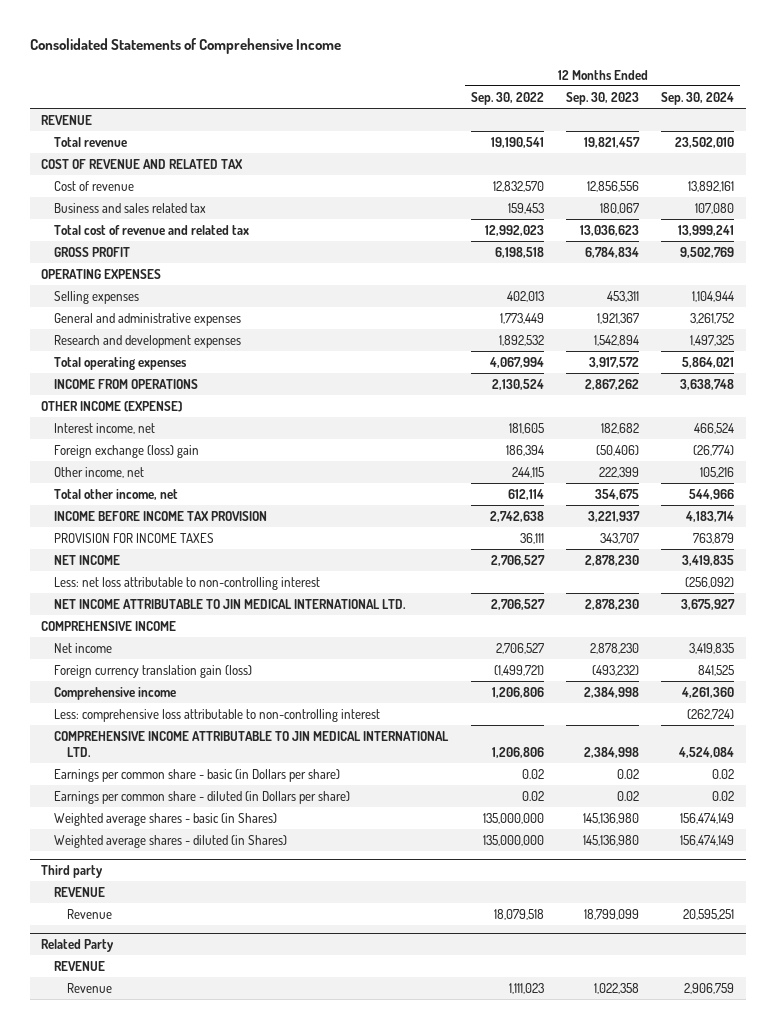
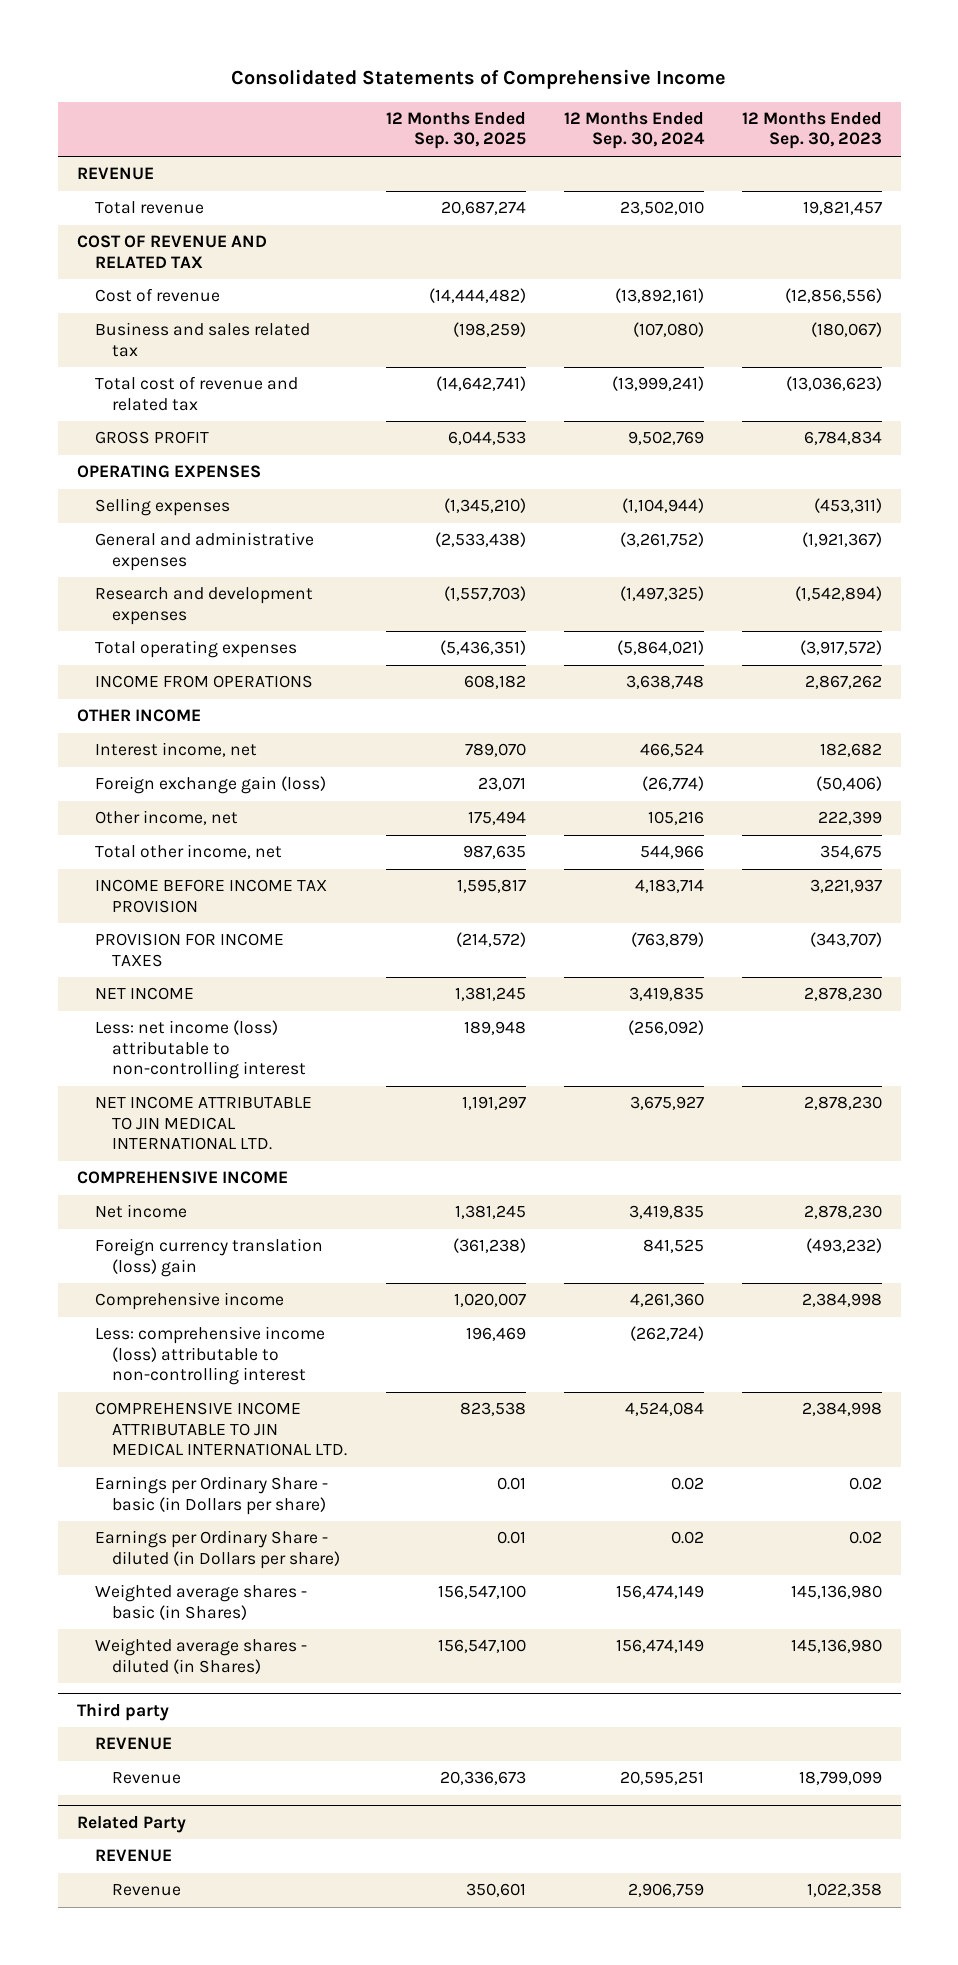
[470,91,544,105] Sep. 30, 2022 -> none
none -> [385,112,526,150] 12 Months Ended Sep. 30, 2025
[587,180,640,192] 12,856,556 -> [784,288,882,304] (12,856,556)
[688,180,735,192] 13,892,161 -> [614,288,704,304] (13,892,161)
[600,202,640,214] 180,067 -> [810,322,882,338] (180,067)
[695,202,735,214] 107,080 -> [632,322,704,338] (107,080)
[580,224,640,236] 13,036,623 -> [785,376,882,392] (13,036,623)
[678,224,735,236] 13,999,241 -> [611,376,704,392] (13,999,241)
[607,290,640,302] 453,311 -> [813,498,882,514] (453,311)
[692,290,735,302] 1,104,944 -> [621,498,704,514] (1,104,944)
[597,312,640,324] 1,921,367 -> [801,532,882,548] (1,921,367)
[690,312,735,324] 3,261,752 -> [619,532,704,548] (3,261,752)
[594,334,640,346] 1,542,894 -> [794,586,882,602] (1,542,894)
[690,334,735,346] 1,497,325 -> [619,586,704,602] (1,497,325)
[589,356,640,368] 3,917,572 -> [799,640,882,656] (3,917,572)
[682,356,735,368] 5,864,021 -> [616,640,704,656] (5,864,021)
[41,400,183,412] OTHER INCOME (EXPENSE) -> [76,709,201,723] OTHER INCOME
[54,444,200,458] Foreign exchange (loss) gain -> [94,776,326,795] Foreign exchange gain (loss)
[600,532,640,544] 343,707 -> [809,932,882,948] (343,707)
[693,532,735,544] 763,879 -> [630,932,704,948] (763,879)
[54,576,321,590] Less: net loss attributable to non-controlling interest -> [94,1020,307,1080] Less: net income (loss) attributable to non-controlling interest
[54,664,253,678] Foreign currency translation gain (loss) -> [94,1238,323,1277] Foreign currency translation (loss) gain
[54,708,381,722] Less: comprehensive loss attributable to non-controlling interest -> [94,1326,325,1386] Less: comprehensive income (loss) attributable to non-controlling interest
[54,768,341,782] Earnings per common share - basic (in Dollars per share) -> [94,1476,328,1515] Earnings per Ordinary Share - basic (in Dollars per share)
[54,790,351,804] Earnings per common share - diluted (in Dollars per share) -> [94,1530,341,1569] Earnings per Ordinary Share - diluted (in Dollars per share)

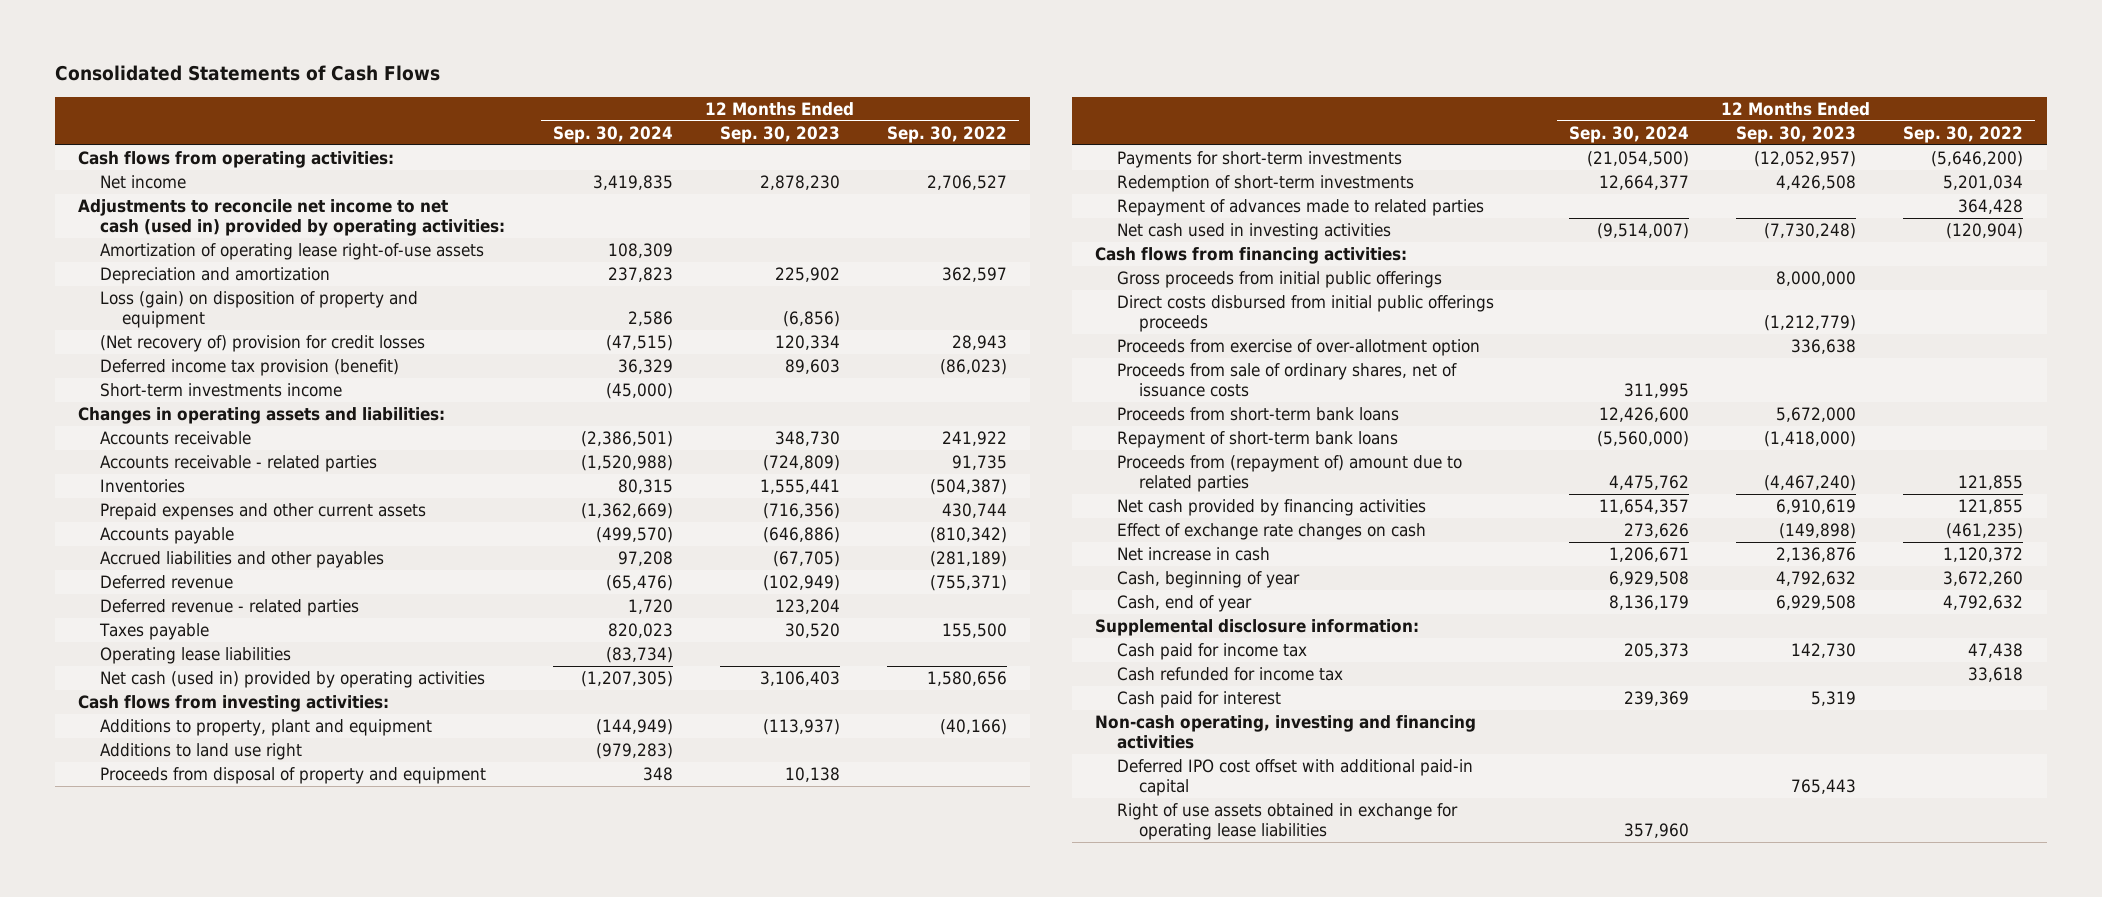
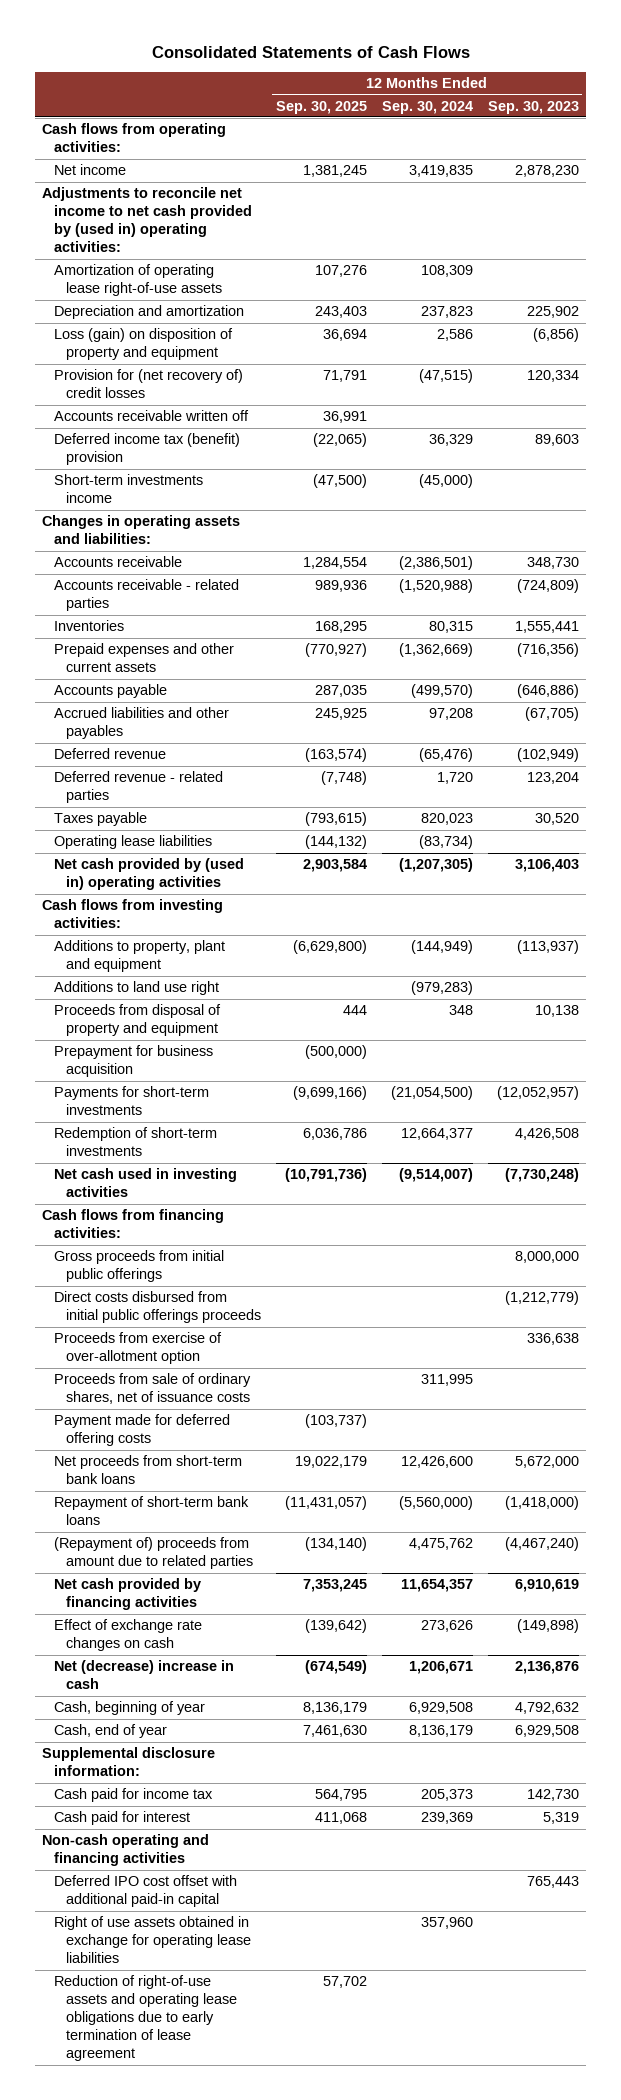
[886,125,1007,143] Sep. 30, 2022 -> none
none -> [275,100,367,114] Sep. 30, 2025
[78,198,506,236] Adjustments to reconcile net income to net cash (used in) provided by operating activities: -> [42,187,253,253] Adjustments to reconcile net income to net cash provided by (used in) operating activities:
[100,334,426,352] (Net recovery of) provision for credit losses -> [54,369,244,399] Provision for (net recovery of) credit losses
none -> [54,410,250,422] Accounts receivable written off
[100,358,400,376] Deferred income tax provision (benefit) -> [54,433,241,466] Deferred income tax (benefit) provision
[100,670,486,688] Net cash (used in) provided by operating activities -> [54,858,245,891] Net cash provided by (used in) operating activities
none -> [54,1045,214,1078] Prepayment for business acquisition
[1117,198,1485,216] Repayment of advances made to related parties -> none
none -> [54,1414,231,1447] Payment made for deferred offering costs
[1117,406,1400,421] Proceeds from short-term bank loans -> [54,1455,243,1485] Net proceeds from short-term bank loans
[1117,454,1463,492] Proceeds from (repayment of) amount due to related parties -> [54,1537,254,1570] (Repayment of) proceeds from amount due to related parties
[1117,546,1271,561] Net increase in cash -> [54,1660,235,1690] Net (decrease) increase in cash
[1117,666,1344,681] Cash refunded for income tax -> none
[1095,714,1477,749] Non-cash operating, investing and financing activities -> [42,1834,210,1867] Non-cash operating and financing activities
none -> [54,1975,238,2062] Reduction of right-of-use assets and operating lease obligations due to early termination of lease agreement

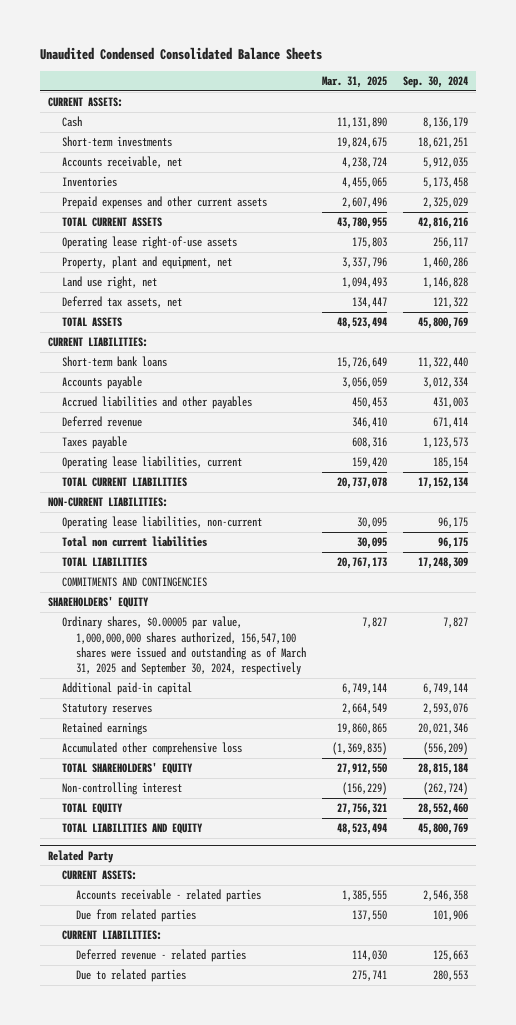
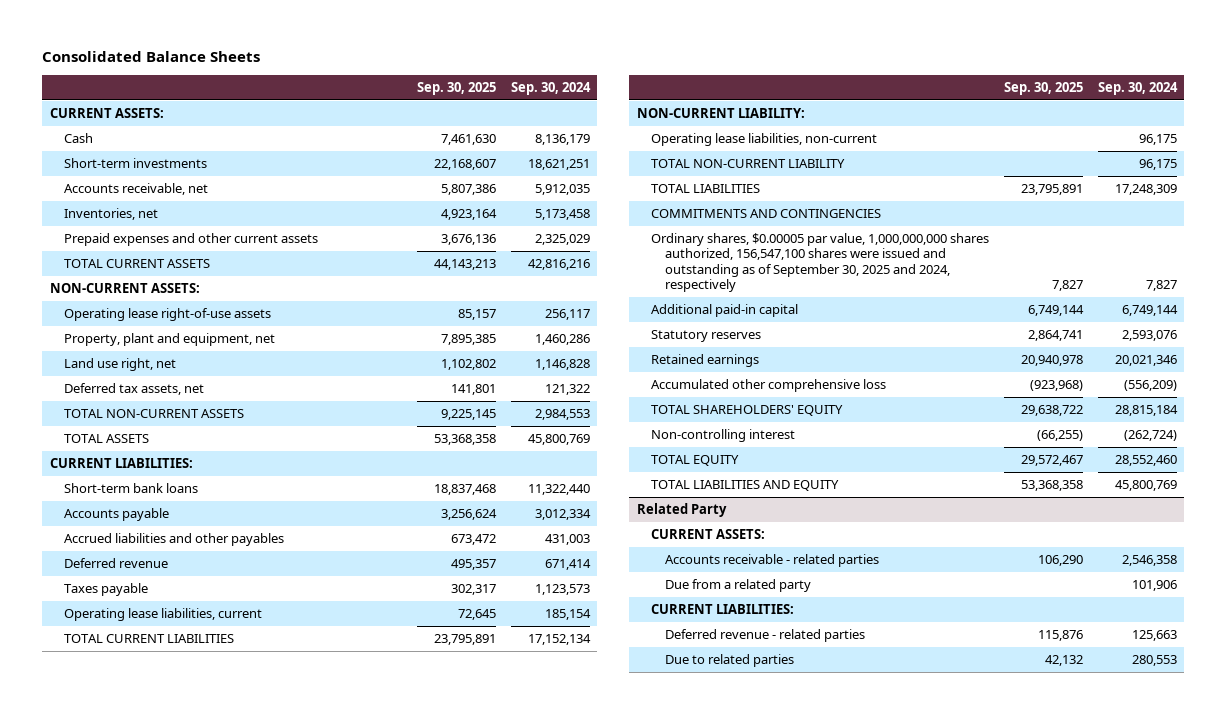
[39,46,322,60] Unaudited Condensed Consolidated Balance Sheets -> [42,51,261,63] Consolidated Balance Sheets
[321,76,387,89] Mar. 31, 2025 -> none
none -> [416,82,496,96] Sep. 30, 2025
[61,176,117,188] Inventories -> [63,207,158,220] Inventories, net
none -> [49,282,200,293] NON-CURRENT ASSETS:
none -> [63,408,244,418] TOTAL NON-CURRENT ASSETS
[47,497,168,508] NON-CURRENT LIABILITIES: -> [636,107,805,118] NON-CURRENT LIABILITY:
[61,536,207,548] Total non current liabilities -> [650,158,845,168] TOTAL NON-CURRENT LIABILITY
[47,596,149,609] SHAREHOLDERS' EQUITY -> none
[61,616,306,676] Ordinary shares, $0.00005 par value, 1,000,000,000 shares authorized, 156,547,100 shares were issued and outstanding as of March 31, 2025 and September 30, 2024, respectively -> [650,232,989,293] Ordinary shares, $0.00005 par value, 1,000,000,000 shares authorized, 156,547,100 shares were issued and outstanding as of September 30, 2025 and 2024, respectively
[75,909,196,923] Due from related parties -> [664,578,811,592] Due from a related party

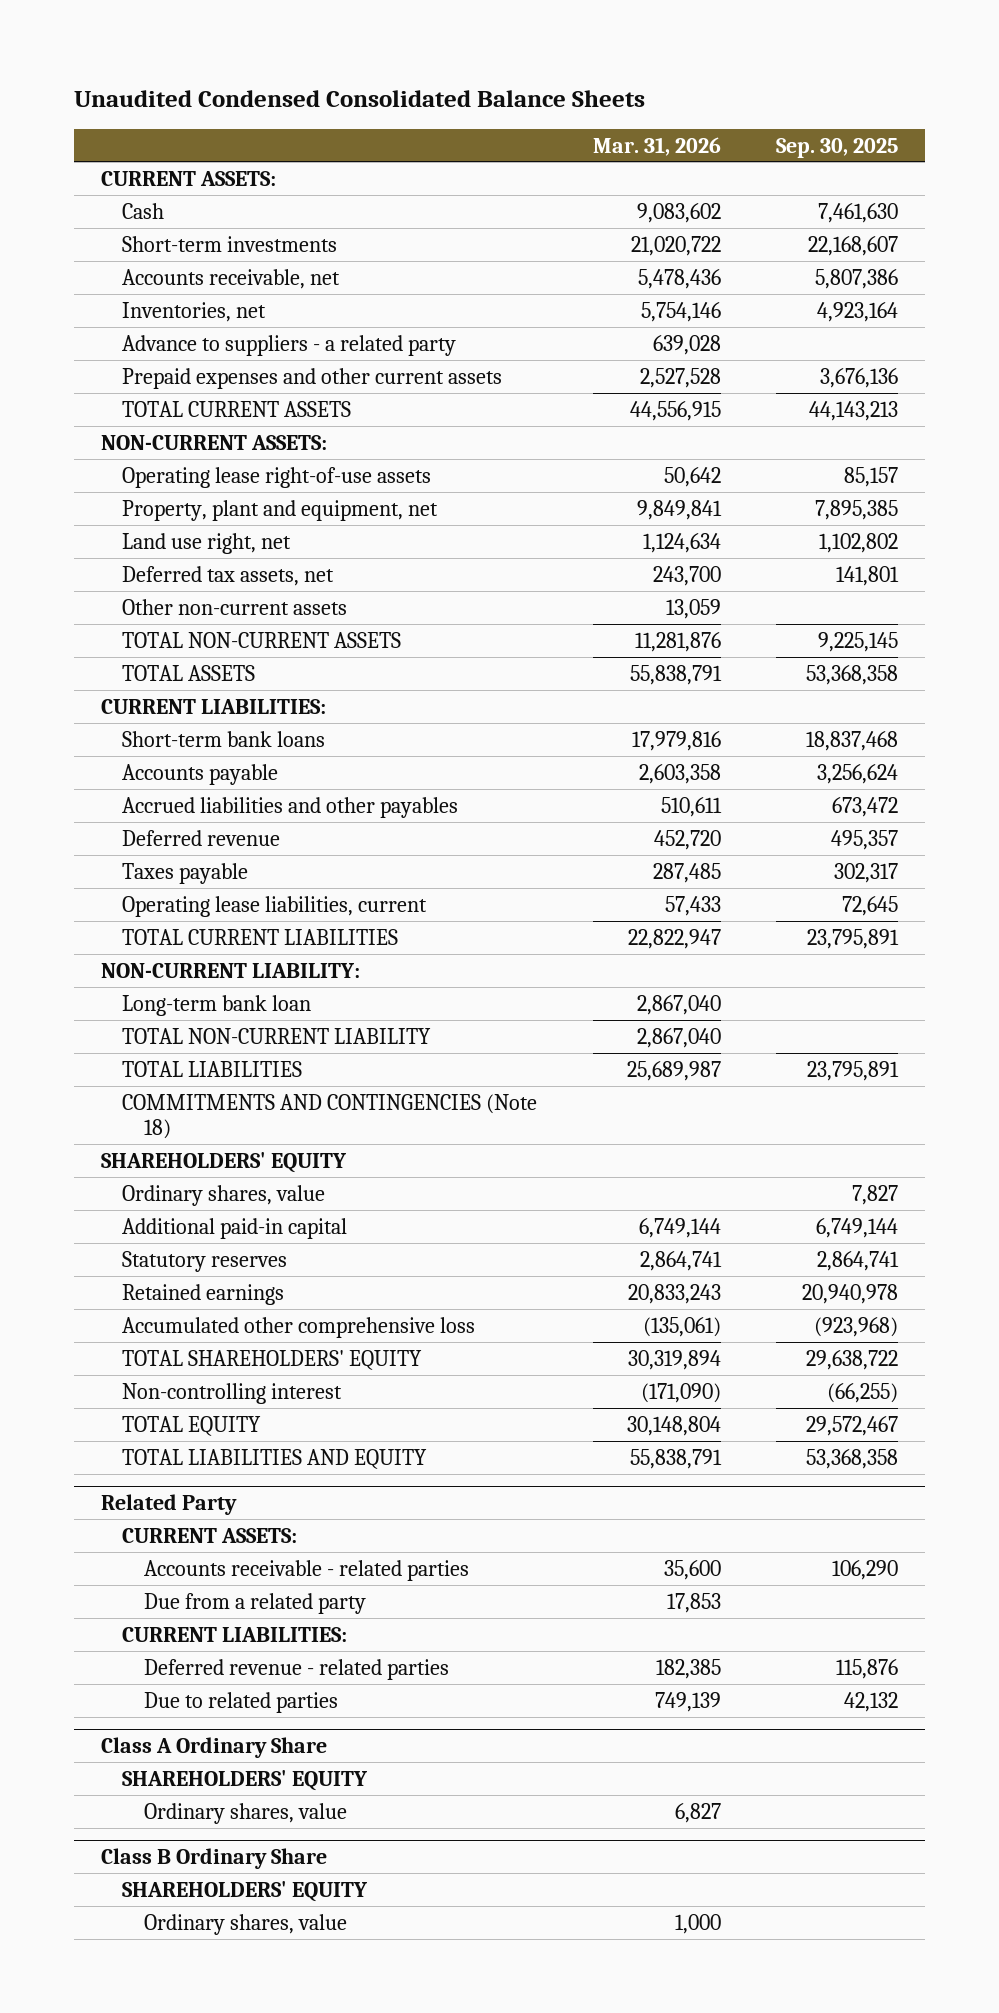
[42,51,261,63] Consolidated Balance Sheets -> [73,90,645,108] Unaudited Condensed Consolidated Balance Sheets
[510,82,591,96] Sep. 30, 2024 -> none
none -> [592,136,721,156] Mar. 31, 2026
none -> [122,334,457,356] Advance to suppliers - a related party
none -> [122,598,348,615] Other non-current assets
[650,132,877,146] Operating lease liabilities, non-current -> none
none -> [122,994,312,1016] Long-term bank loan
[650,208,881,218] COMMITMENTS AND CONTINGENCIES -> [122,1093,538,1139] COMMITMENTS AND CONTINGENCIES (Note 18)
none -> [101,1151,348,1173] SHAREHOLDERS' EQUITY
[650,232,989,293] Ordinary shares, $0.00005 par value, 1,000,000,000 shares authorized, 156,547,100 shares were issued and outstanding as of September 30, 2025 and 2024, respectively -> [122,1184,326,1206] Ordinary shares, value
none -> [101,1737,328,1759] Class A Ordinary Share
none -> [122,1769,369,1791] SHAREHOLDERS' EQUITY
none -> [143,1802,347,1824] Ordinary shares, value
none -> [101,1848,328,1870] Class B Ordinary Share
none -> [122,1880,369,1902] SHAREHOLDERS' EQUITY
none -> [143,1913,347,1935] Ordinary shares, value

